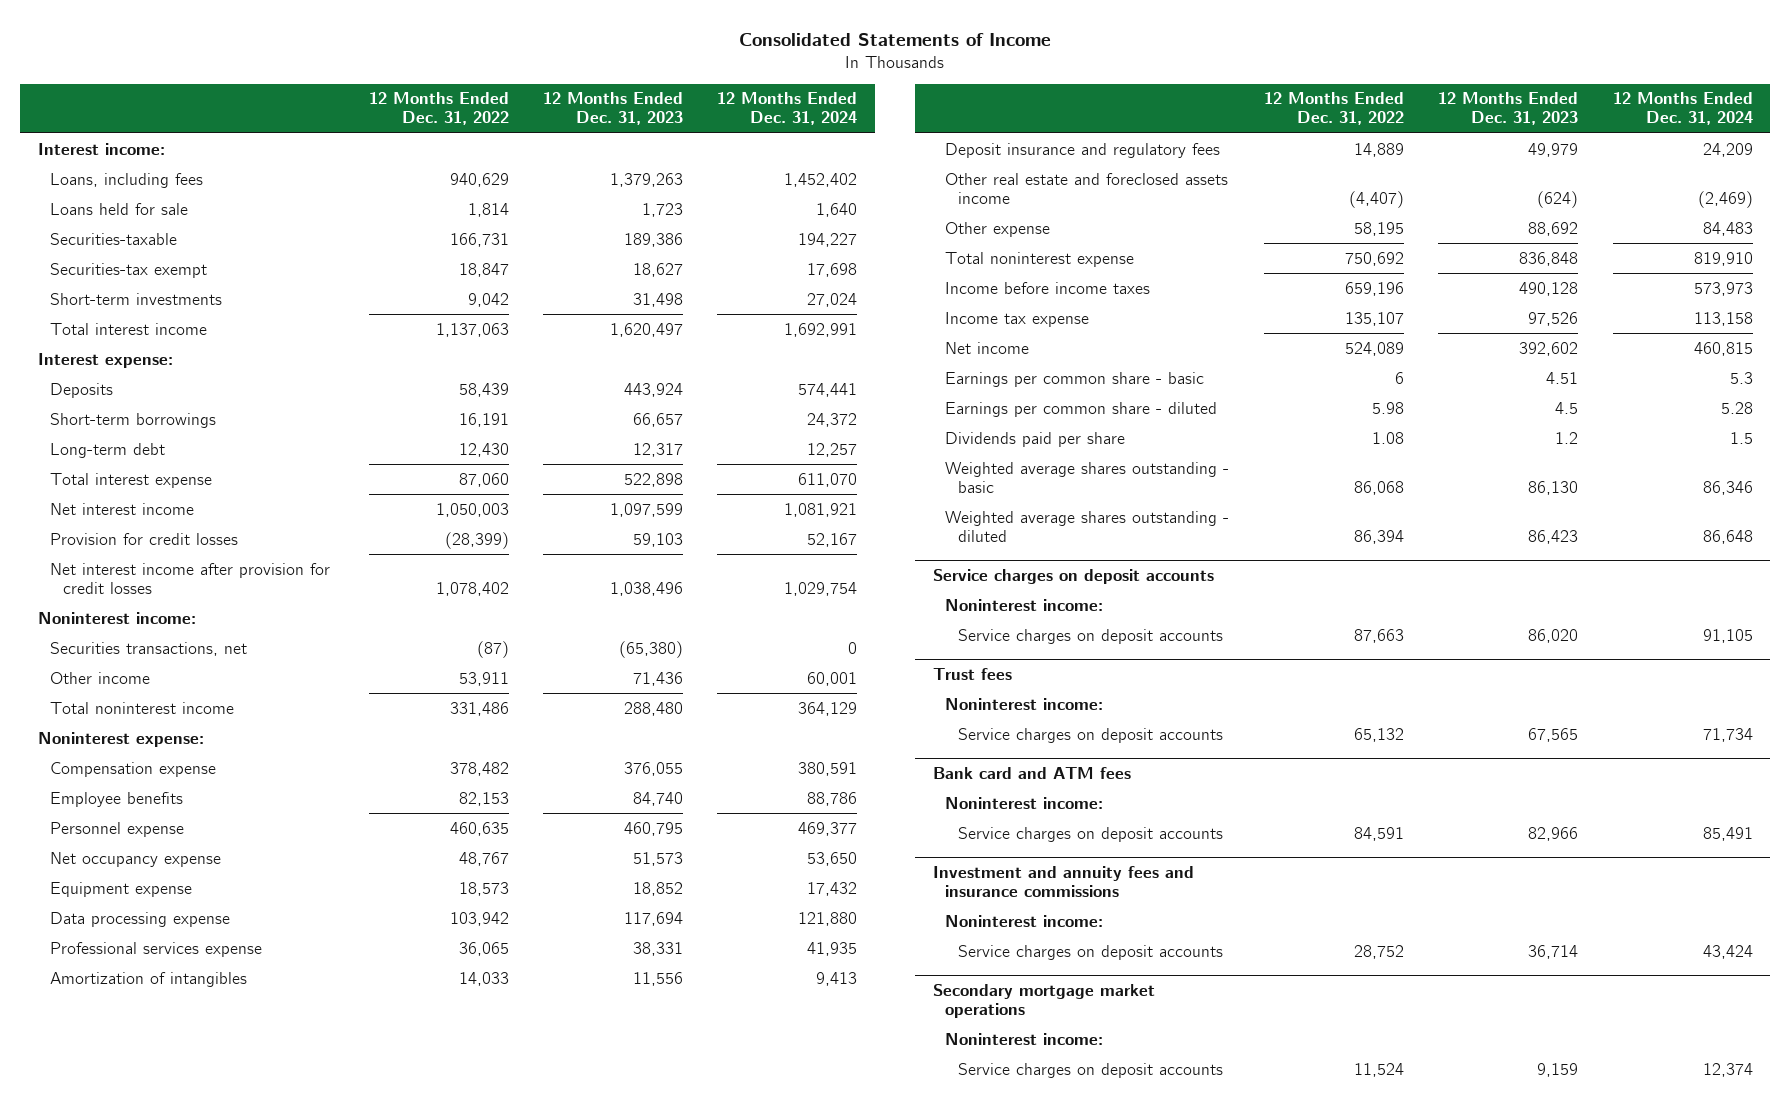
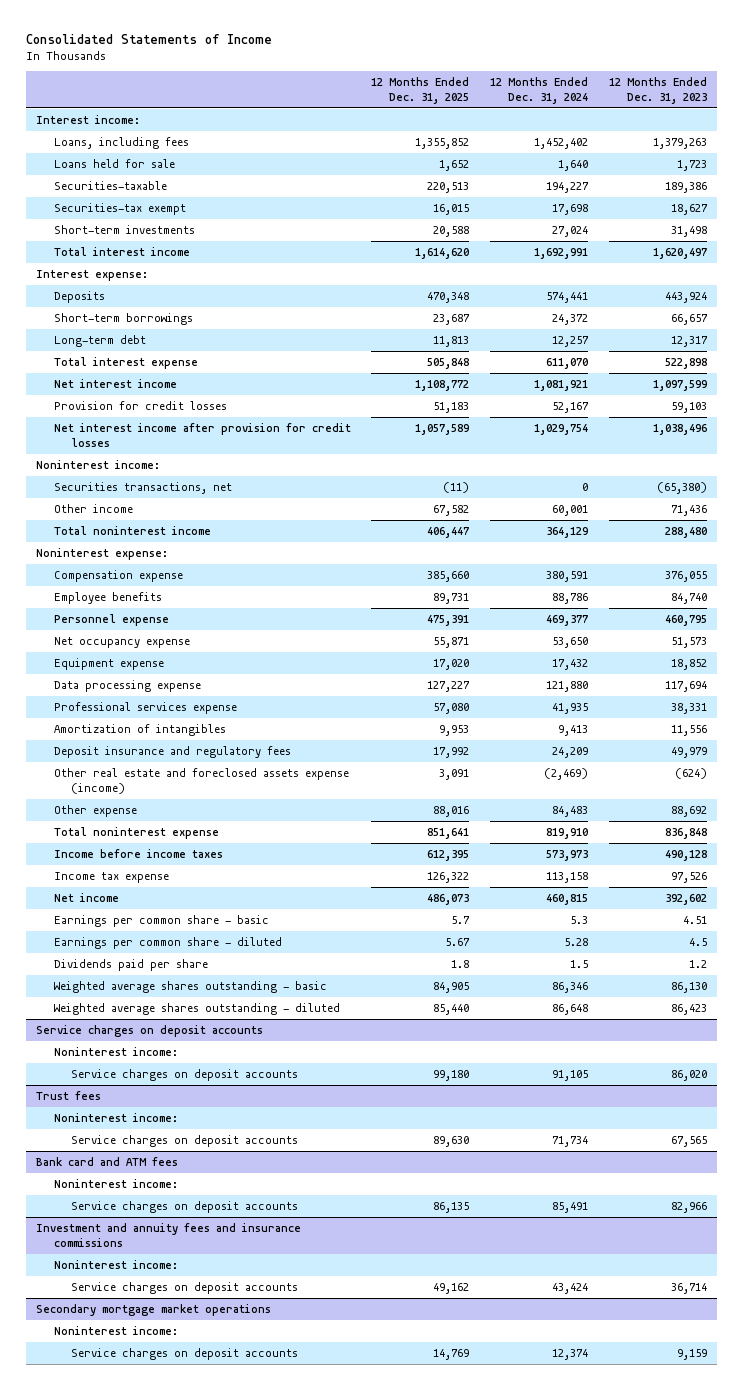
[368,92,509,126] 12 Months Ended Dec. 31, 2022 -> none
none -> [371,76,470,105] 12 Months Ended Dec. 31, 2025
[945,172,1229,204] Other real estate and foreclosed assets income -> [53,767,349,794] Other real estate and foreclosed assets expense (income)

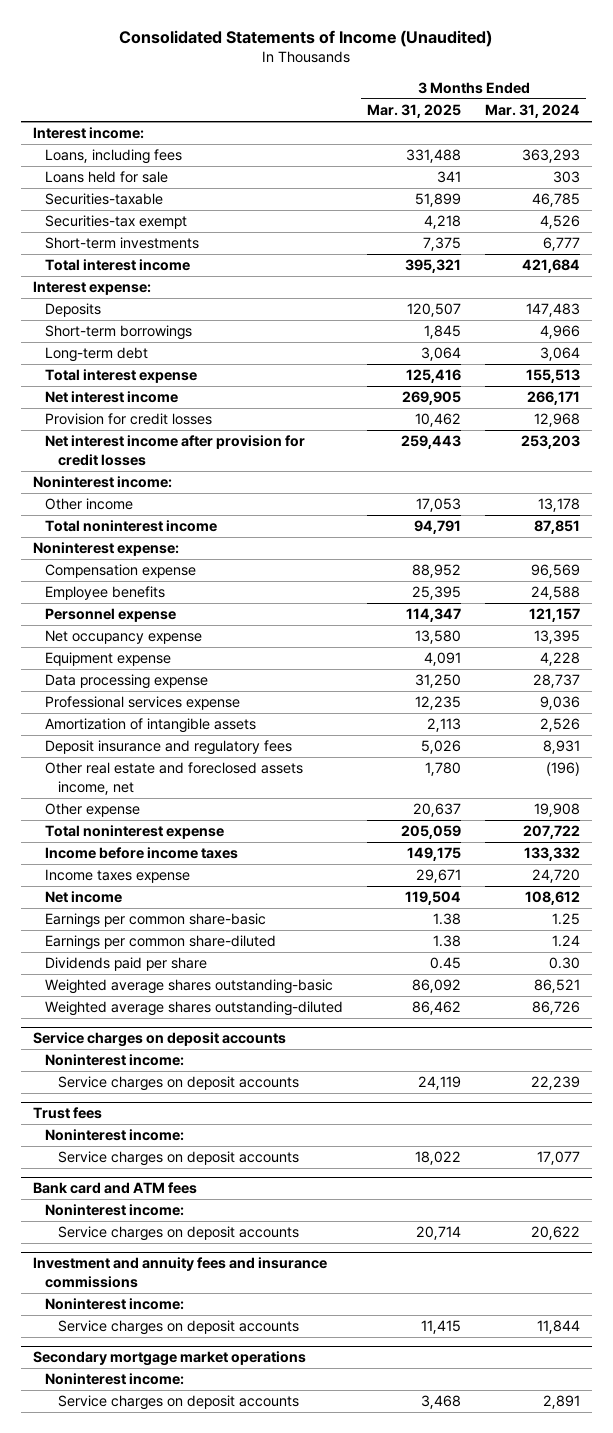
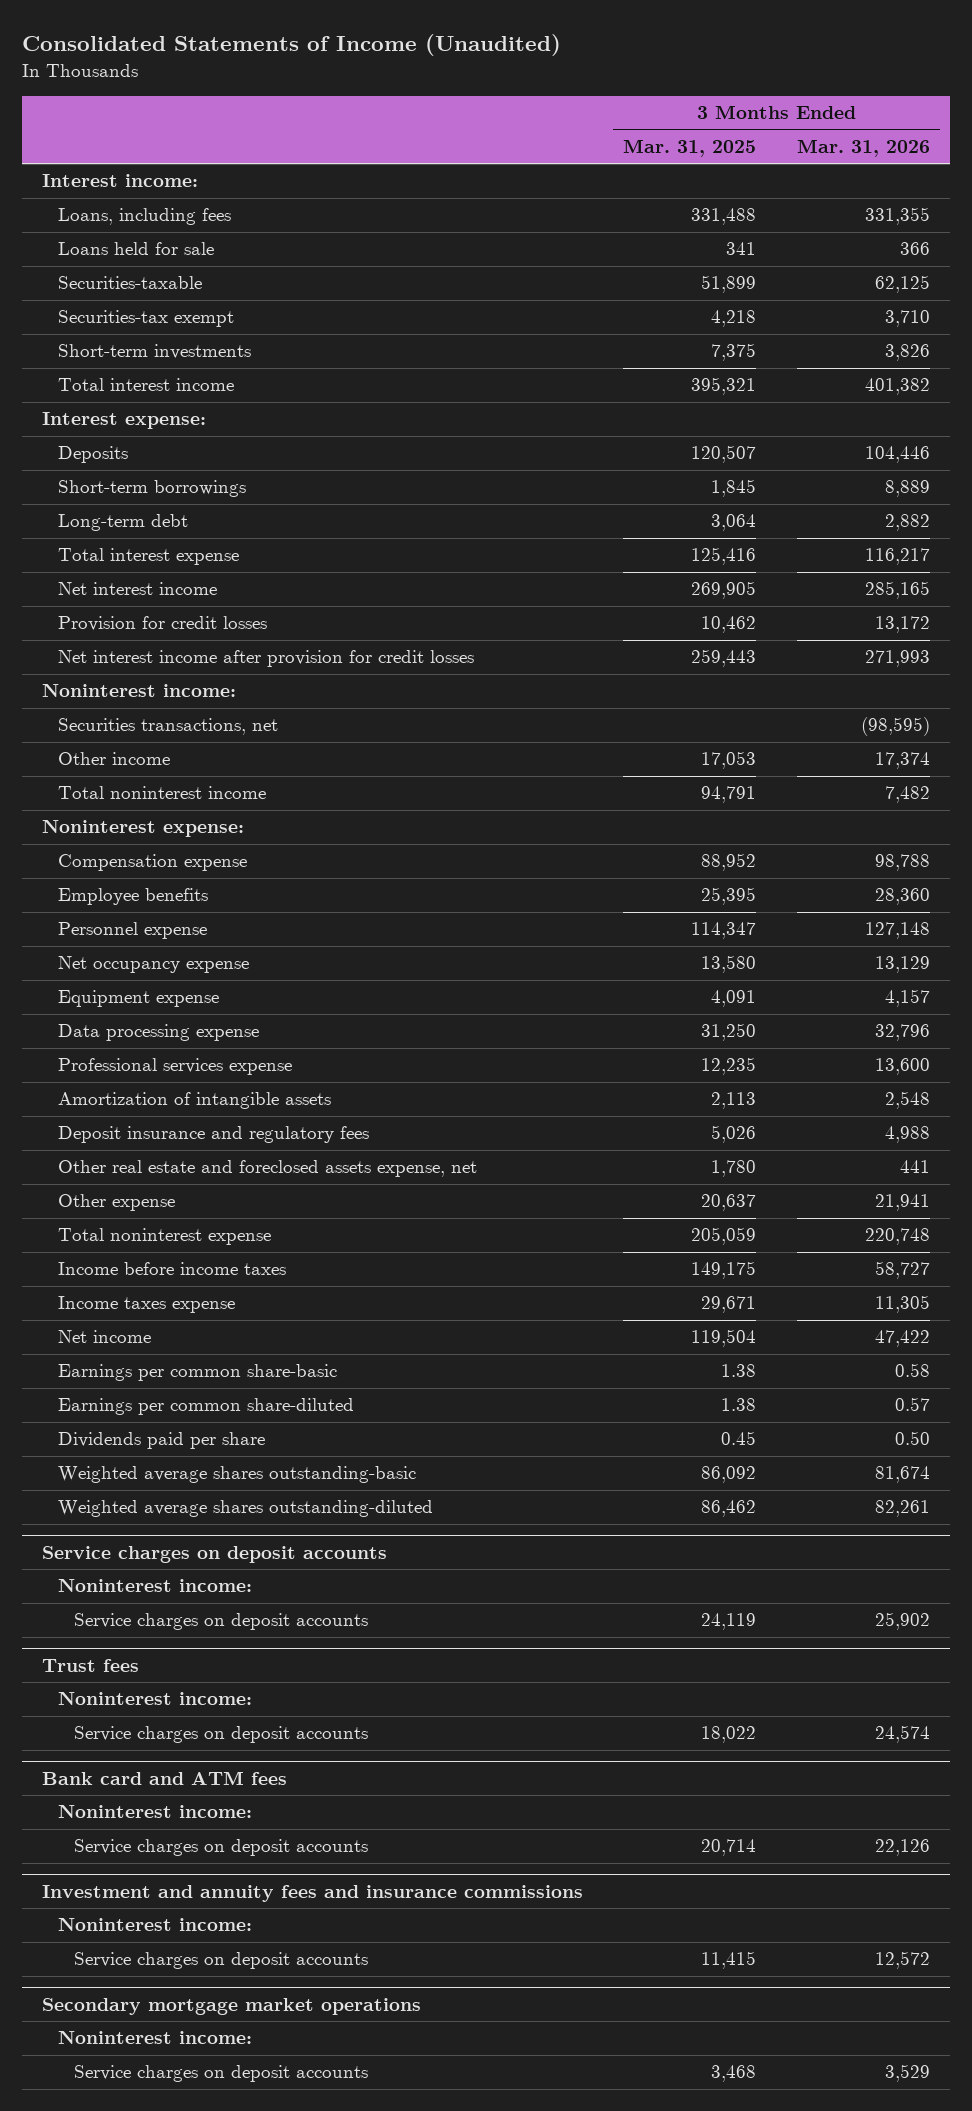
[485,104,581,119] Mar. 31, 2024 -> none
none -> [796,138,930,157] Mar. 31, 2026
none -> [57,718,278,736] Securities transactions, net
[45,762,304,795] Other real estate and foreclosed assets income, net -> [57,1160,477,1178] Other real estate and foreclosed assets expense, net

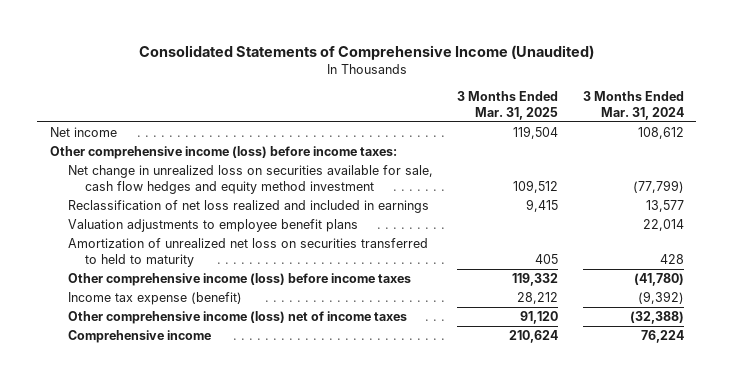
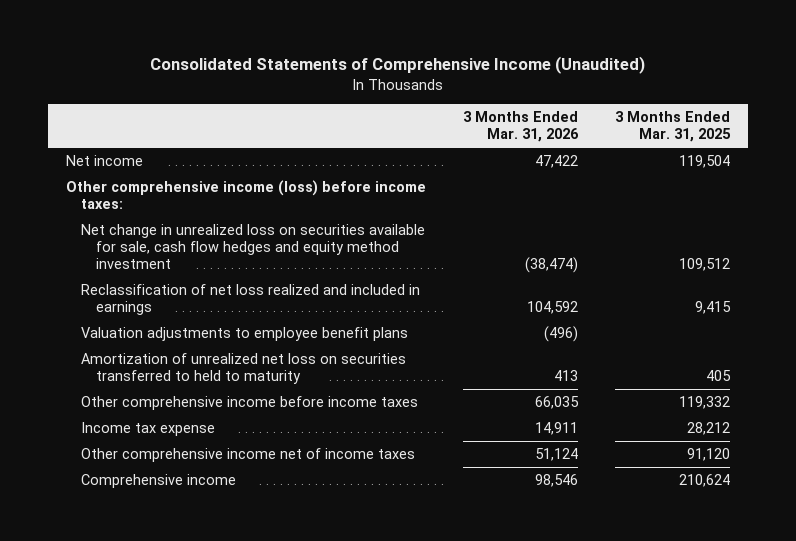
[583,90,685,120] 3 Months Ended Mar. 31, 2024 -> none
none -> [462,111,579,143] 3 Months Ended Mar. 31, 2026
[67,273,411,287] Other comprehensive income (loss) before income taxes -> [80,396,418,411] Other comprehensive income before income taxes
[67,292,242,306] Income tax expense (benefit) -> [80,422,215,437] Income tax expense
[67,311,407,325] Other comprehensive income (loss) net of income taxes -> [80,448,415,463] Other comprehensive income net of income taxes

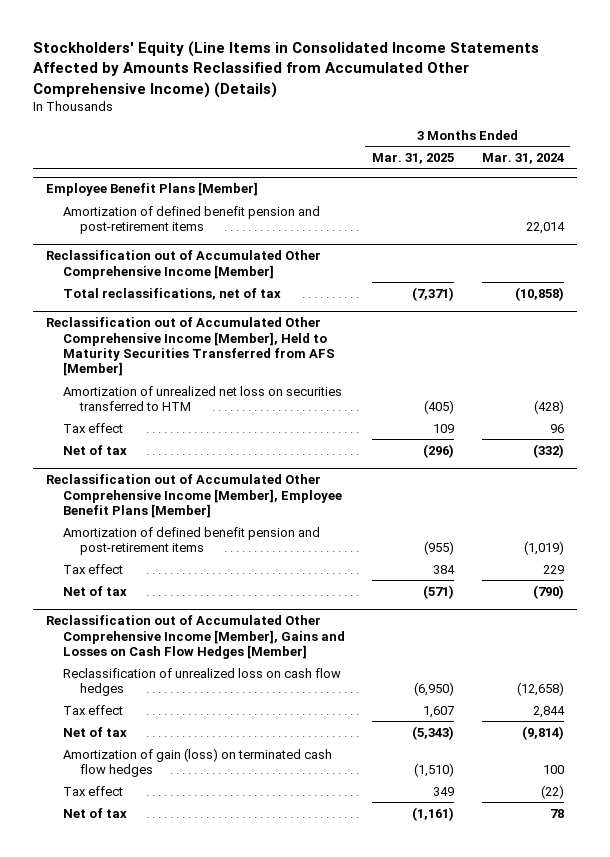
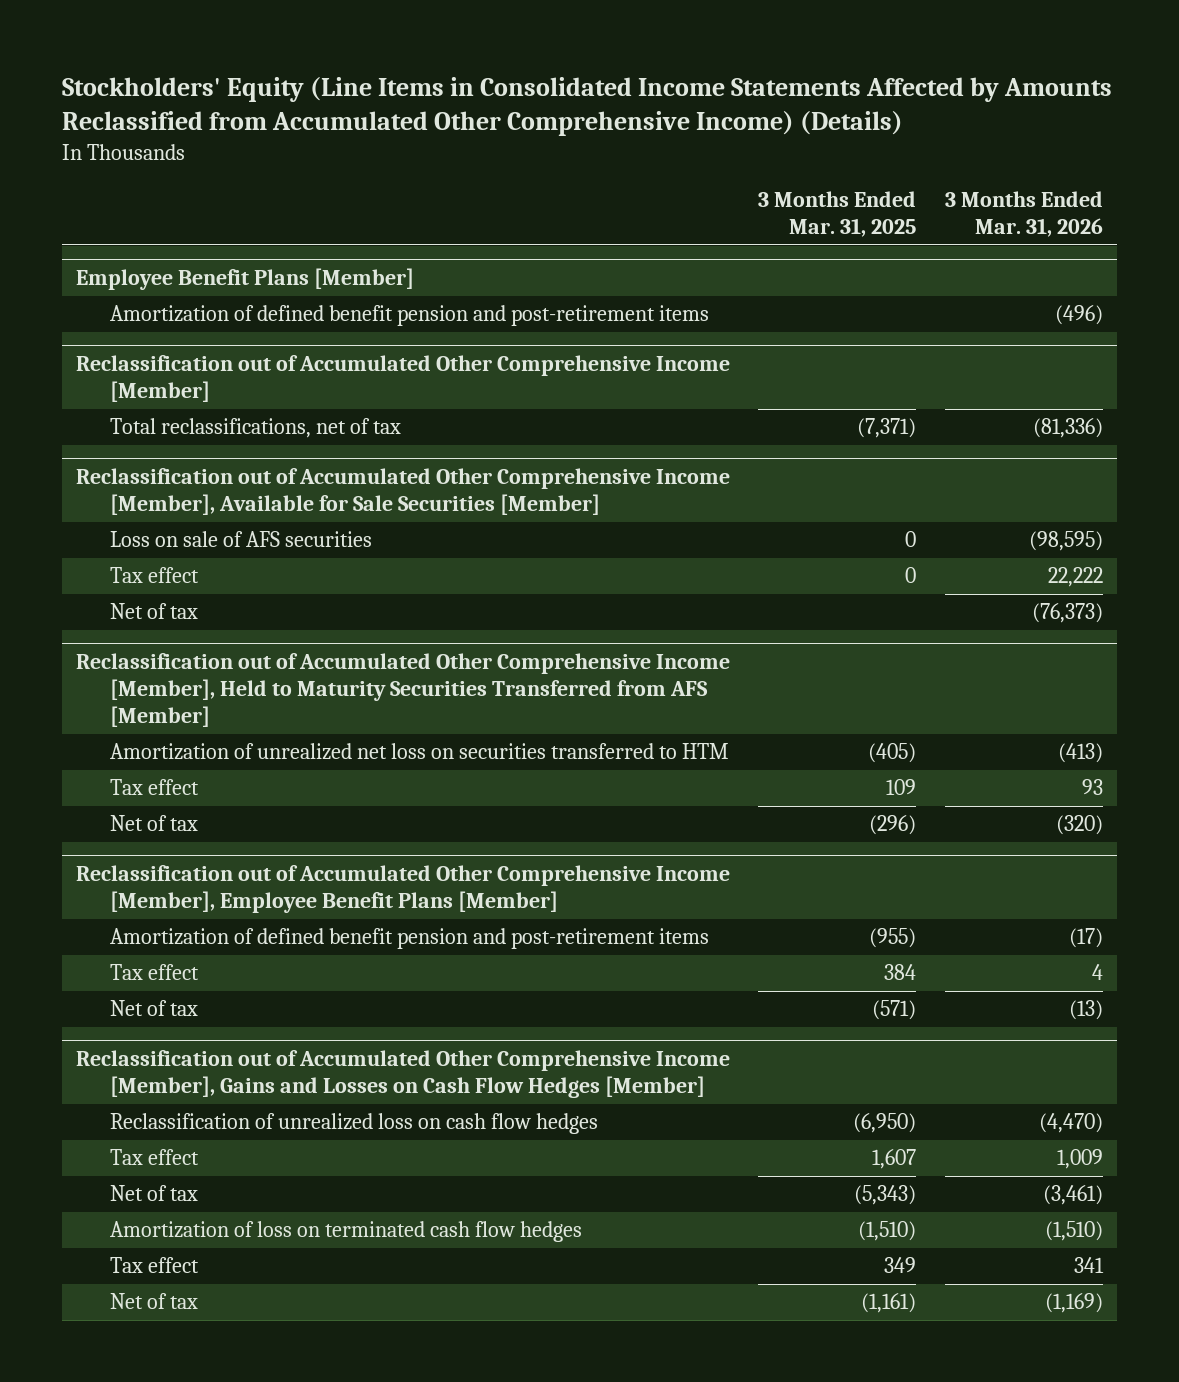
[481,153,564,165] Mar. 31, 2024 -> none
none -> [944,191,1103,238] 3 Months Ended Mar. 31, 2026
none -> [75,468,730,516] Reclassification out of Accumulated Other Comprehensive Income [Member], Available for Sale Securities [Member]
none -> [110,531,373,548] Loss on sale of AFS securities
none -> [110,567,200,584] Tax effect
none -> [110,603,199,620] Net of tax
[63,747,333,778] Amortization of gain (loss) on terminated cash flow hedges -> [110,1221,583,1243] Amortization of loss on terminated cash flow hedges

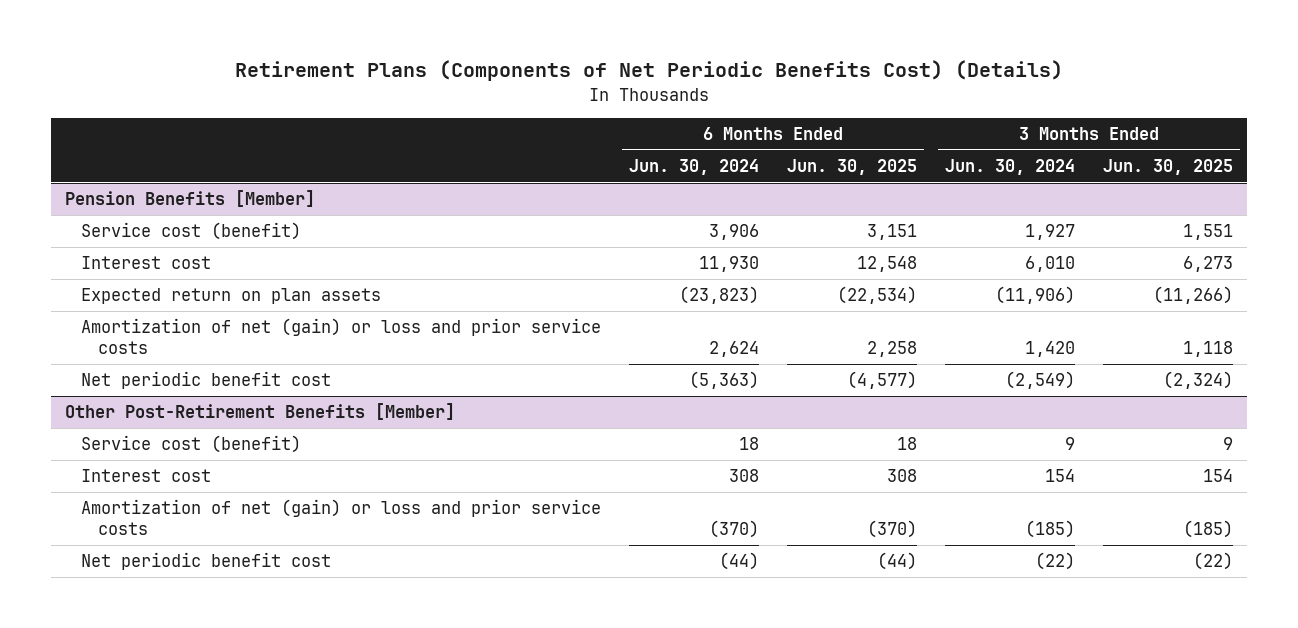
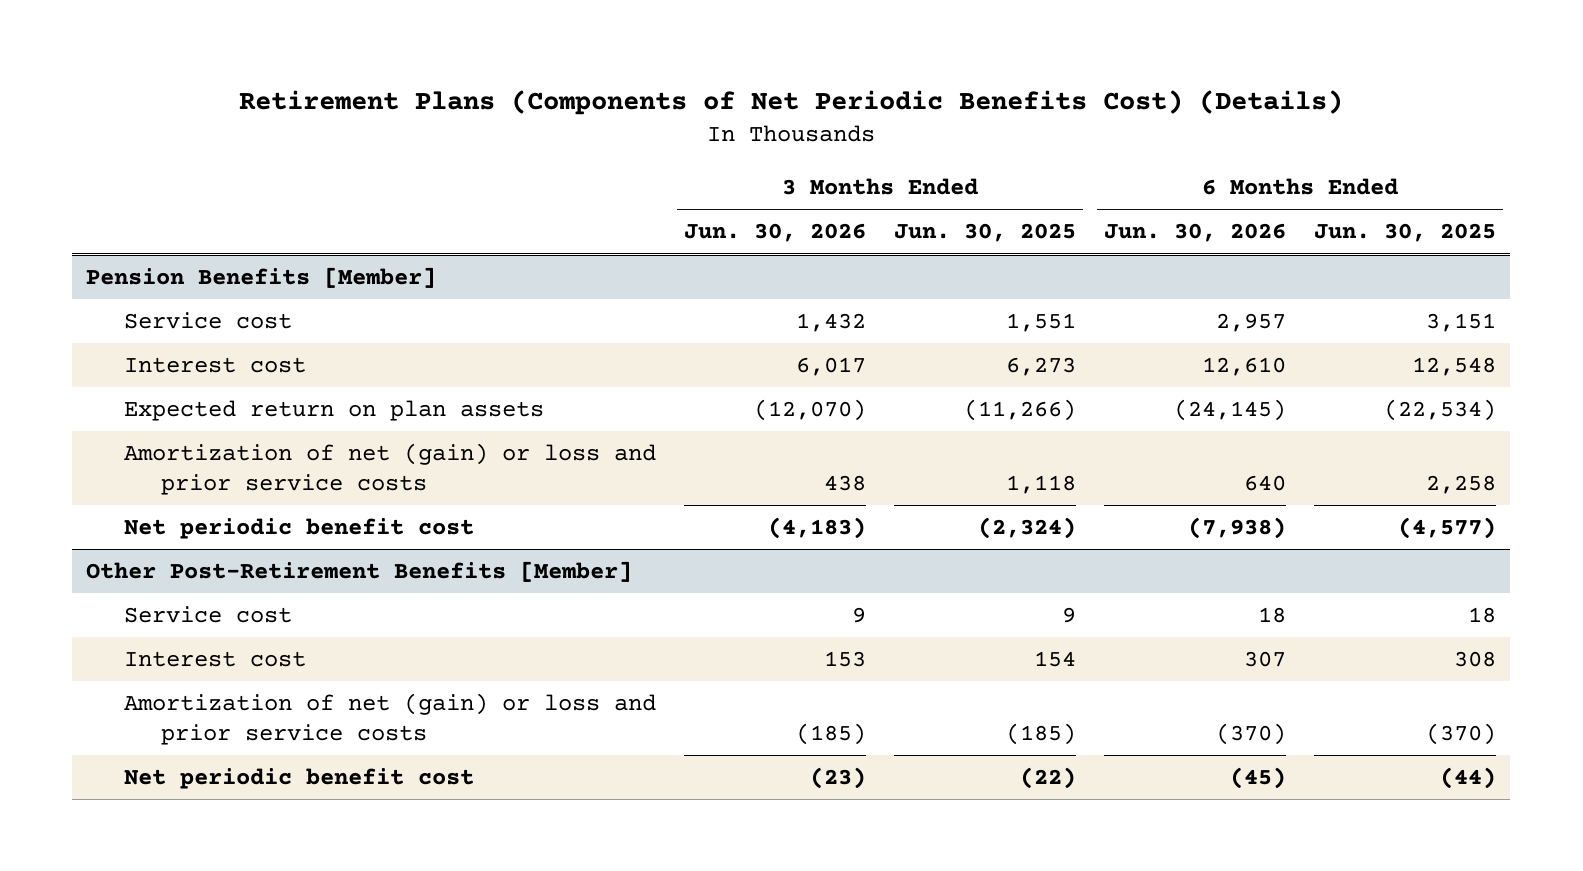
[629,159,760,176] Jun. 30, 2024 -> none
[945,159,1076,176] Jun. 30, 2024 -> none
none -> [683,223,866,243] Jun. 30, 2026
none -> [1104,223,1287,243] Jun. 30, 2026
[81,222,302,241] Service cost (benefit) -> [123,312,292,330] Service cost
[81,435,302,454] Service cost (benefit) -> [123,606,292,624] Service cost

